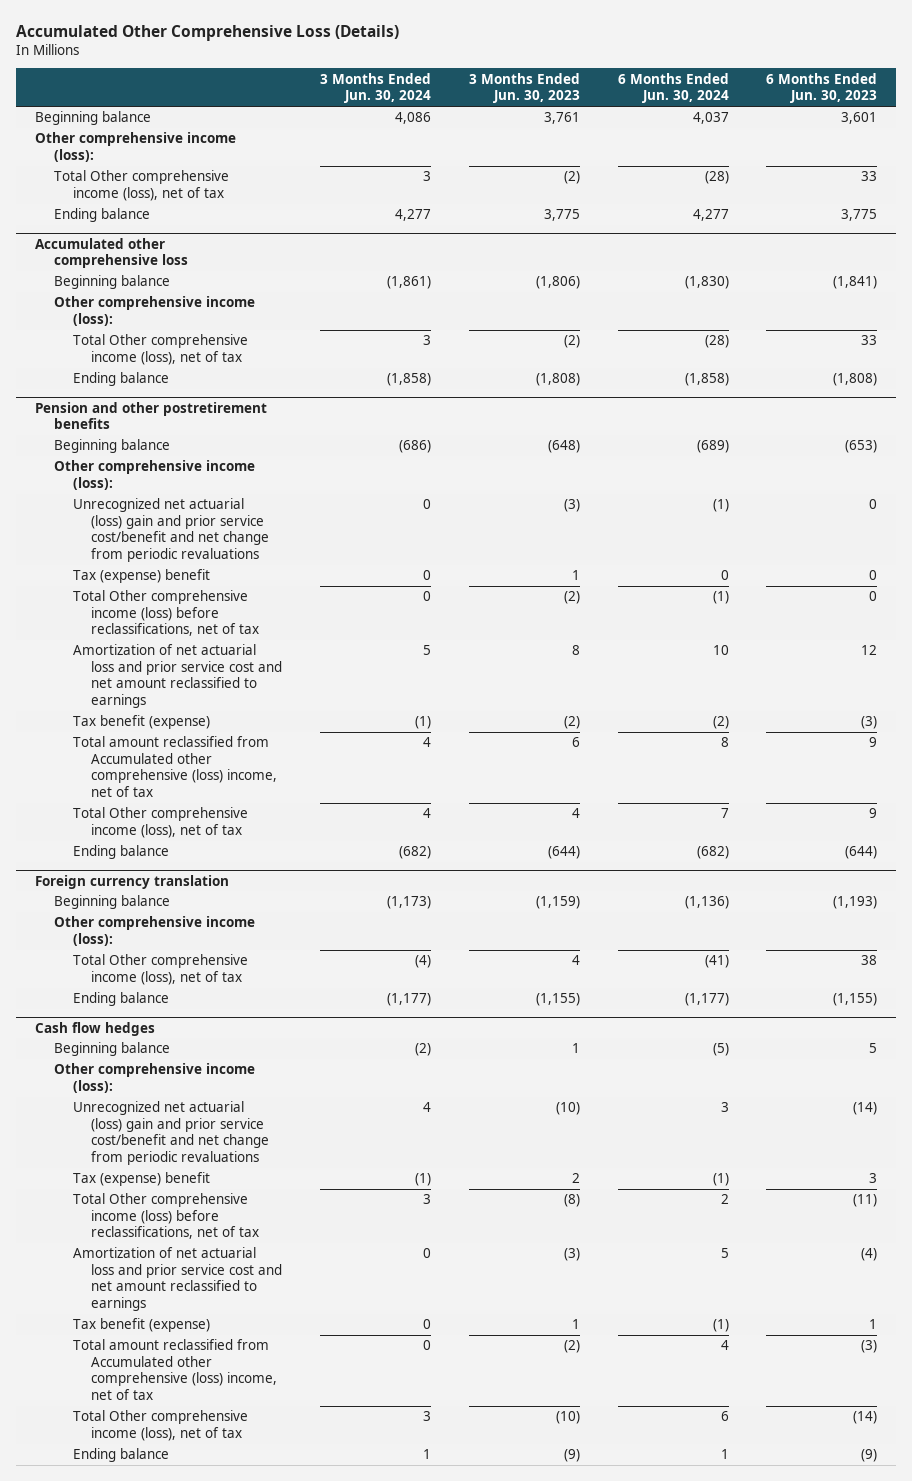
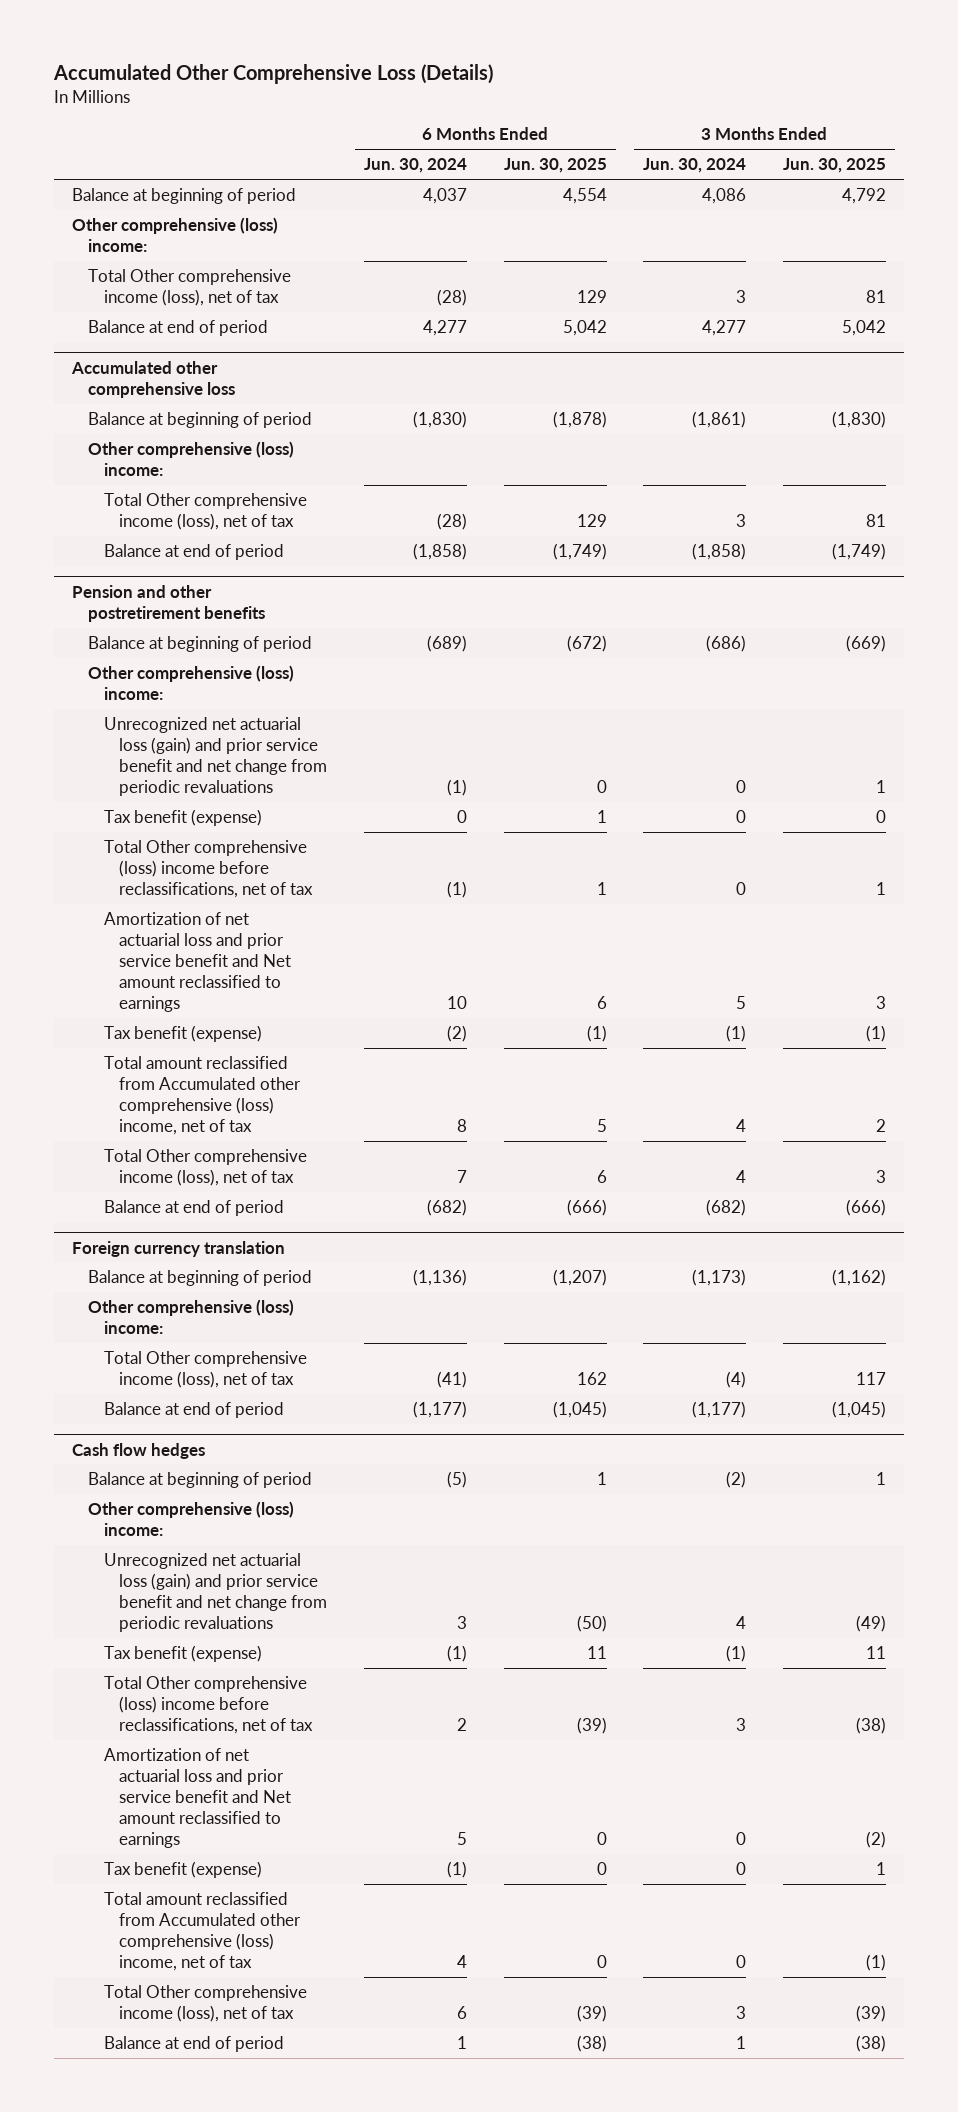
[468,72,580,104] 3 Months Ended Jun. 30, 2023 -> none
[766,72,878,104] 6 Months Ended Jun. 30, 2023 -> none
none -> [503,158,607,174] Jun. 30, 2025
none -> [782,158,886,174] Jun. 30, 2025
[35,111,152,126] Beginning balance -> [71,188,296,205] Balance at beginning of period
[35,132,237,162] Other comprehensive income (loss): -> [71,217,278,253] Other comprehensive (loss) income:
[53,208,150,223] Ending balance -> [87,320,268,337] Balance at end of period
[53,275,170,290] Beginning balance -> [87,412,312,429] Balance at beginning of period
[53,296,255,326] Other comprehensive income (loss): -> [87,441,294,477] Other comprehensive (loss) income:
[72,372,169,387] Ending balance -> [103,544,284,561] Balance at end of period
[53,439,170,454] Beginning balance -> [87,636,312,653] Balance at beginning of period
[53,460,255,490] Other comprehensive income (loss): -> [87,665,294,701] Other comprehensive (loss) income:
[72,498,270,562] Unrecognized net actuarial (loss) gain and prior service cost/benefit and net change from periodic revaluations -> [103,717,328,797] Unrecognized net actuarial loss (gain) and prior service benefit and net change from periodic revaluations
[72,569,210,584] Tax (expense) benefit -> [103,809,262,827] Tax benefit (expense)
[72,590,260,637] Total Other comprehensive income (loss) before reclassifications, net of tax -> [103,840,314,899] Total Other comprehensive (loss) income before reclassifications, net of tax
[72,644,283,708] Amortization of net actuarial loss and prior service cost and net amount reclassified to earnings -> [103,912,292,1013] Amortization of net actuarial loss and prior service benefit and Net amount reclassified to earnings
[72,845,169,860] Ending balance -> [103,1200,284,1217] Balance at end of period
[53,895,170,910] Beginning balance -> [87,1270,312,1287] Balance at beginning of period
[53,916,255,946] Other comprehensive income (loss): -> [87,1299,294,1335] Other comprehensive (loss) income:
[72,992,169,1007] Ending balance -> [103,1402,284,1419] Balance at end of period
[53,1042,170,1057] Beginning balance -> [87,1472,312,1489] Balance at beginning of period
[53,1063,255,1093] Other comprehensive income (loss): -> [87,1501,294,1537] Other comprehensive (loss) income:
[72,1101,270,1165] Unrecognized net actuarial (loss) gain and prior service cost/benefit and net change from periodic revaluations -> [103,1553,328,1633] Unrecognized net actuarial loss (gain) and prior service benefit and net change from periodic revaluations
[72,1172,210,1187] Tax (expense) benefit -> [103,1645,262,1663] Tax benefit (expense)
[72,1193,260,1240] Total Other comprehensive income (loss) before reclassifications, net of tax -> [103,1676,314,1735] Total Other comprehensive (loss) income before reclassifications, net of tax
[72,1247,283,1311] Amortization of net actuarial loss and prior service cost and net amount reclassified to earnings -> [103,1748,292,1849] Amortization of net actuarial loss and prior service benefit and Net amount reclassified to earnings
[72,1448,169,1463] Ending balance -> [103,2036,284,2053] Balance at end of period

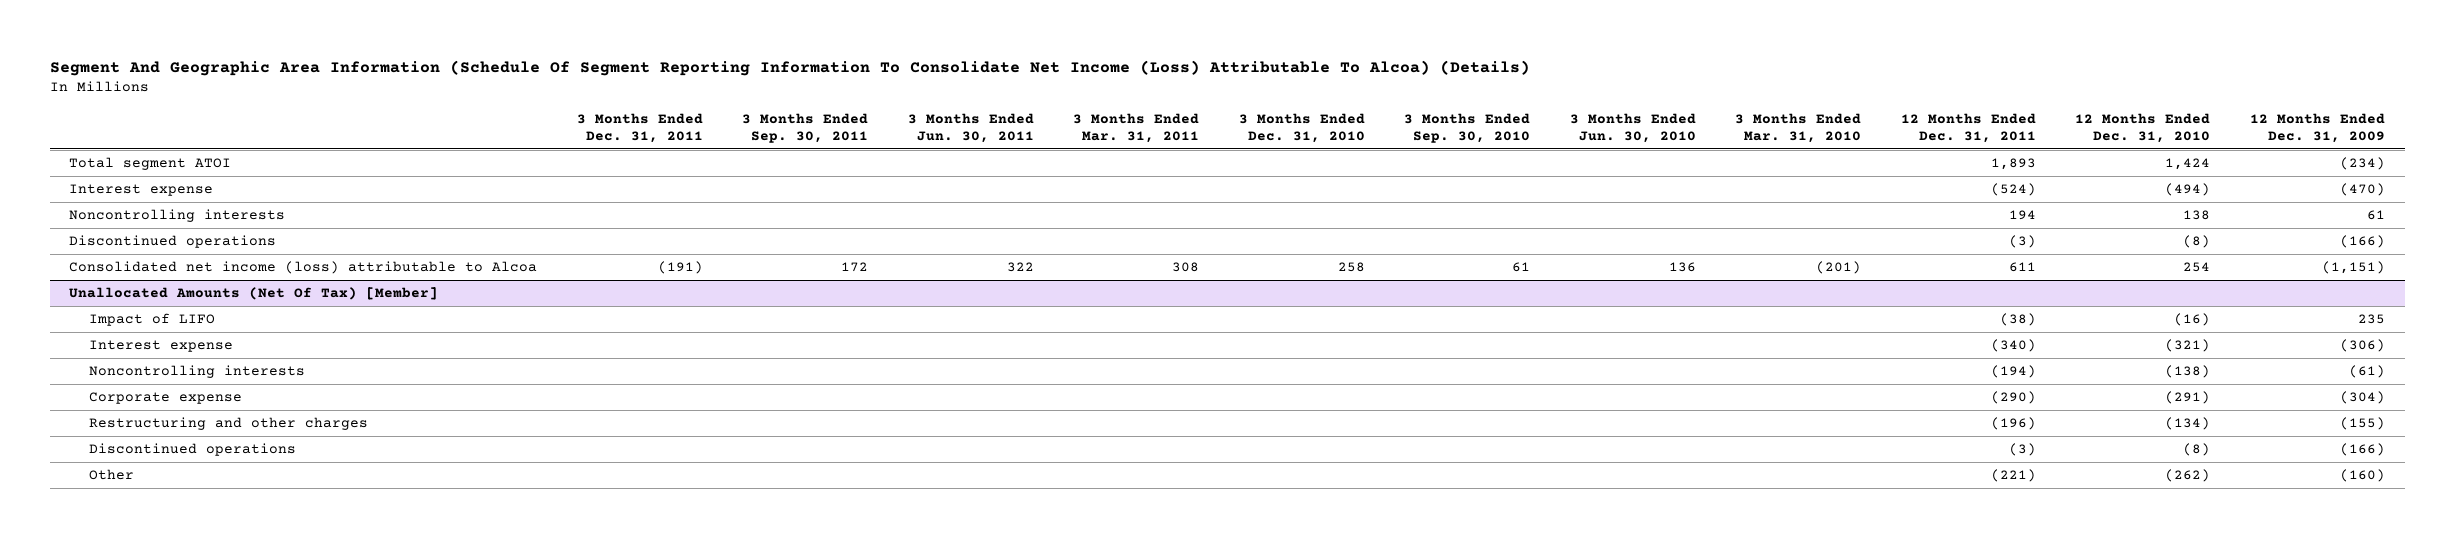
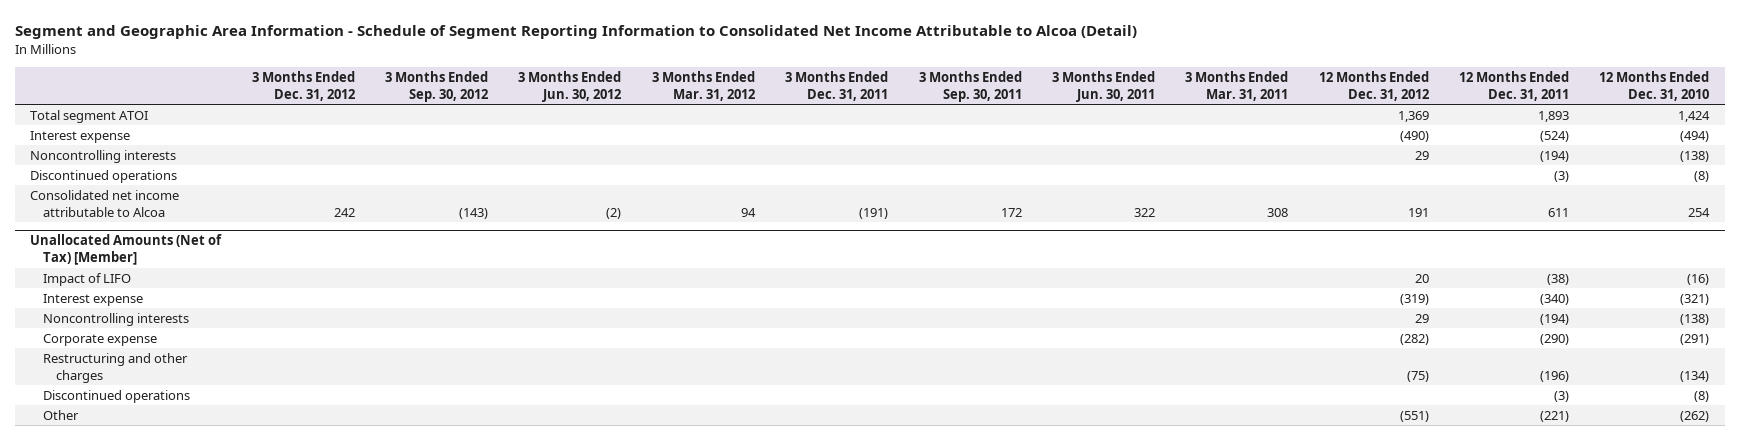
[49,59,1530,76] Segment And Geographic Area Information (Schedule Of Segment Reporting Information To Consolidate Net Income (Loss) Attributable To Alcoa) (Details) -> [15,24,1138,39] Segment and Geographic Area Information - Schedule of Segment Reporting Information to Consolidated Net Income Attributable to Alcoa (Detail)
[1238,113,1365,143] 3 Months Ended Dec. 31, 2010 -> none
[1404,113,1531,143] 3 Months Ended Sep. 30, 2010 -> none
[1569,113,1696,143] 3 Months Ended Jun. 30, 2010 -> none
[1735,113,1862,143] 3 Months Ended Mar. 31, 2010 -> none
[2249,113,2385,143] 12 Months Ended Dec. 31, 2009 -> none
none -> [251,70,355,101] 3 Months Ended Dec. 31, 2012
none -> [385,70,489,102] 3 Months Ended Sep. 30, 2012
none -> [518,70,622,102] 3 Months Ended Jun. 30, 2012
none -> [651,70,755,101] 3 Months Ended Mar. 31, 2012
none -> [1318,70,1429,101] 12 Months Ended Dec. 31, 2012
[2008,210,2036,221] 194 -> [1540,150,1570,162] (194)
[2183,210,2211,221] 138 -> [1680,150,1710,162] (138)
[69,261,538,275] Consolidated net income (loss) attributable to Alcoa -> [30,189,180,217] Consolidated net income attributable to Alcoa
[69,287,439,301] Unallocated Amounts (Net Of Tax) [Member] -> [30,234,223,266] Unallocated Amounts (Net of Tax) [Member]

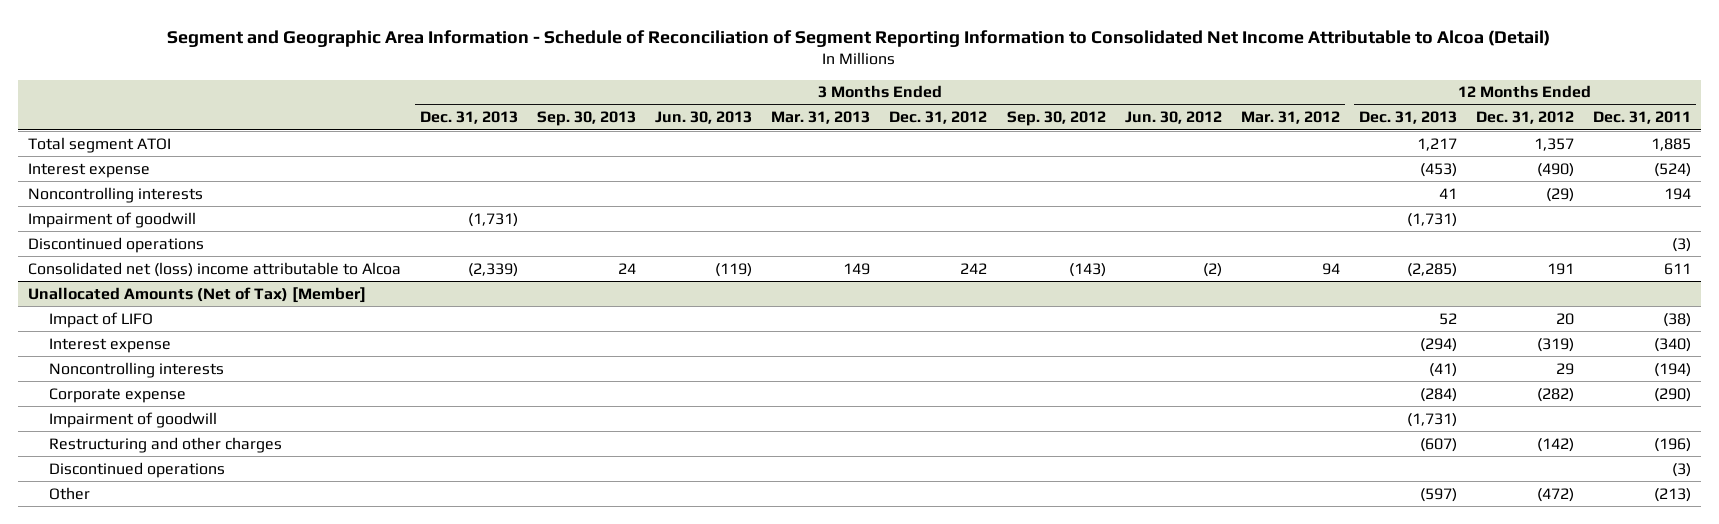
[15,24,1138,39] Segment and Geographic Area Information - Schedule of Segment Reporting Information to Consolidated Net Income Attributable to Alcoa (Detail) -> [167,29,1551,47] Segment and Geographic Area Information - Schedule of Reconciliation of Segment Reporting Information to Consolidated Net Income Attributable to Alcoa (Detail)
[785,70,889,101] 3 Months Ended Dec. 31, 2011 -> none
[918,70,1022,102] 3 Months Ended Sep. 30, 2011 -> none
[1051,70,1155,102] 3 Months Ended Jun. 30, 2011 -> none
[1185,70,1289,101] 3 Months Ended Mar. 31, 2011 -> none
[1599,70,1710,101] 12 Months Ended Dec. 31, 2010 -> none
none -> [420,111,519,125] Dec. 31, 2013
none -> [537,111,637,127] Sep. 30, 2013
none -> [655,111,753,125] Jun. 30, 2013
none -> [771,111,871,125] Mar. 31, 2013
none -> [1358,111,1457,125] Dec. 31, 2013
[1397,110,1429,122] 1,369 -> [1533,137,1574,151] 1,357
[1538,110,1570,122] 1,893 -> [1651,137,1692,151] 1,885
[1414,150,1429,160] 29 -> [1545,187,1574,202] (29)
[1540,150,1570,162] (194) -> [1664,187,1692,200] 194
none -> [27,211,196,228] Impairment of goodwill
[30,189,180,217] Consolidated net income attributable to Alcoa -> [27,261,401,277] Consolidated net (loss) income attributable to Alcoa
none -> [48,411,217,428] Impairment of goodwill
[1406,370,1429,382] (75) -> [1536,437,1574,452] (142)
[1399,410,1429,422] (551) -> [1536,487,1574,502] (472)
[1540,410,1570,422] (221) -> [1654,487,1692,502] (213)

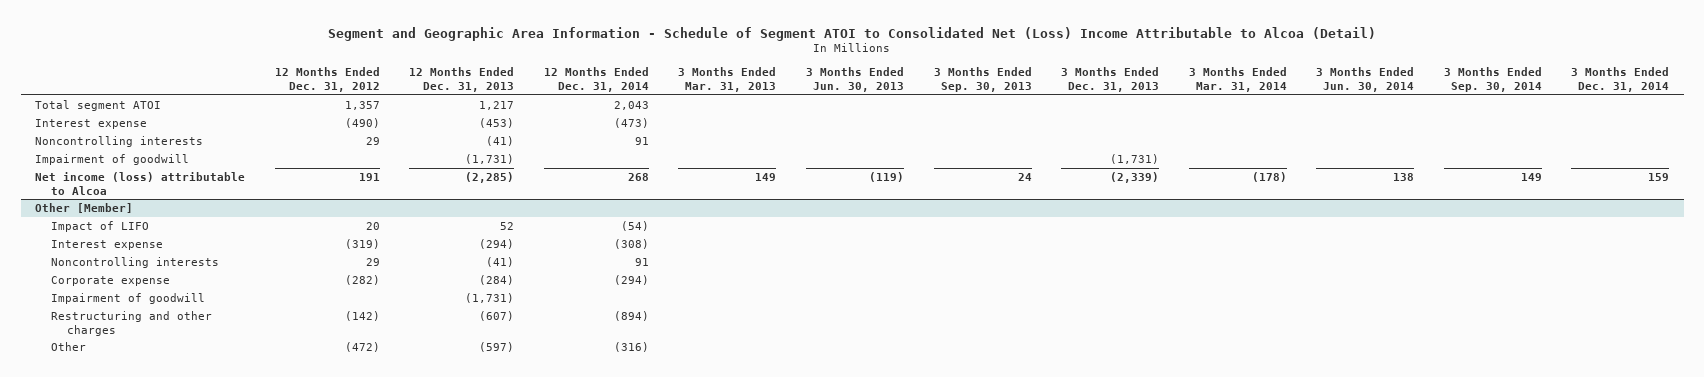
[167,29,1551,47] Segment and Geographic Area Information - Schedule of Reconciliation of Segment Reporting Information to Consolidated Net Income Attributable to Alcoa (Detail) -> [328,26,1377,41] Segment and Geographic Area Information - Schedule of Segment ATOI to Consolidated Net (Loss) Income Attributable to Alcoa (Detail)
[889,111,988,125] Dec. 31, 2012 -> none
[1006,111,1106,127] Sep. 30, 2012 -> none
[1124,111,1222,125] Jun. 30, 2012 -> none
[1240,111,1340,125] Mar. 31, 2012 -> none
[1593,111,1692,125] Dec. 31, 2011 -> none
none -> [543,67,649,93] 12 Months Ended Dec. 31, 2014
none -> [1188,67,1287,93] 3 Months Ended Mar. 31, 2014
none -> [1316,67,1415,93] 3 Months Ended Jun. 30, 2014
none -> [1443,67,1542,93] 3 Months Ended Sep. 30, 2014
none -> [1571,67,1670,93] 3 Months Ended Dec. 31, 2014
[1438,187,1457,199] 41 -> [486,135,515,146] (41)
[1545,187,1574,202] (29) -> [365,136,380,145] 29
[27,236,204,253] Discontinued operations -> none
[27,286,366,303] Unallocated Amounts (Net of Tax) [Member] -> none
[27,261,401,277] Consolidated net (loss) income attributable to Alcoa -> [35,171,246,195] Net income (loss) attributable to Alcoa
none -> [35,202,134,213] Other [Member]
[48,461,225,478] Discontinued operations -> none

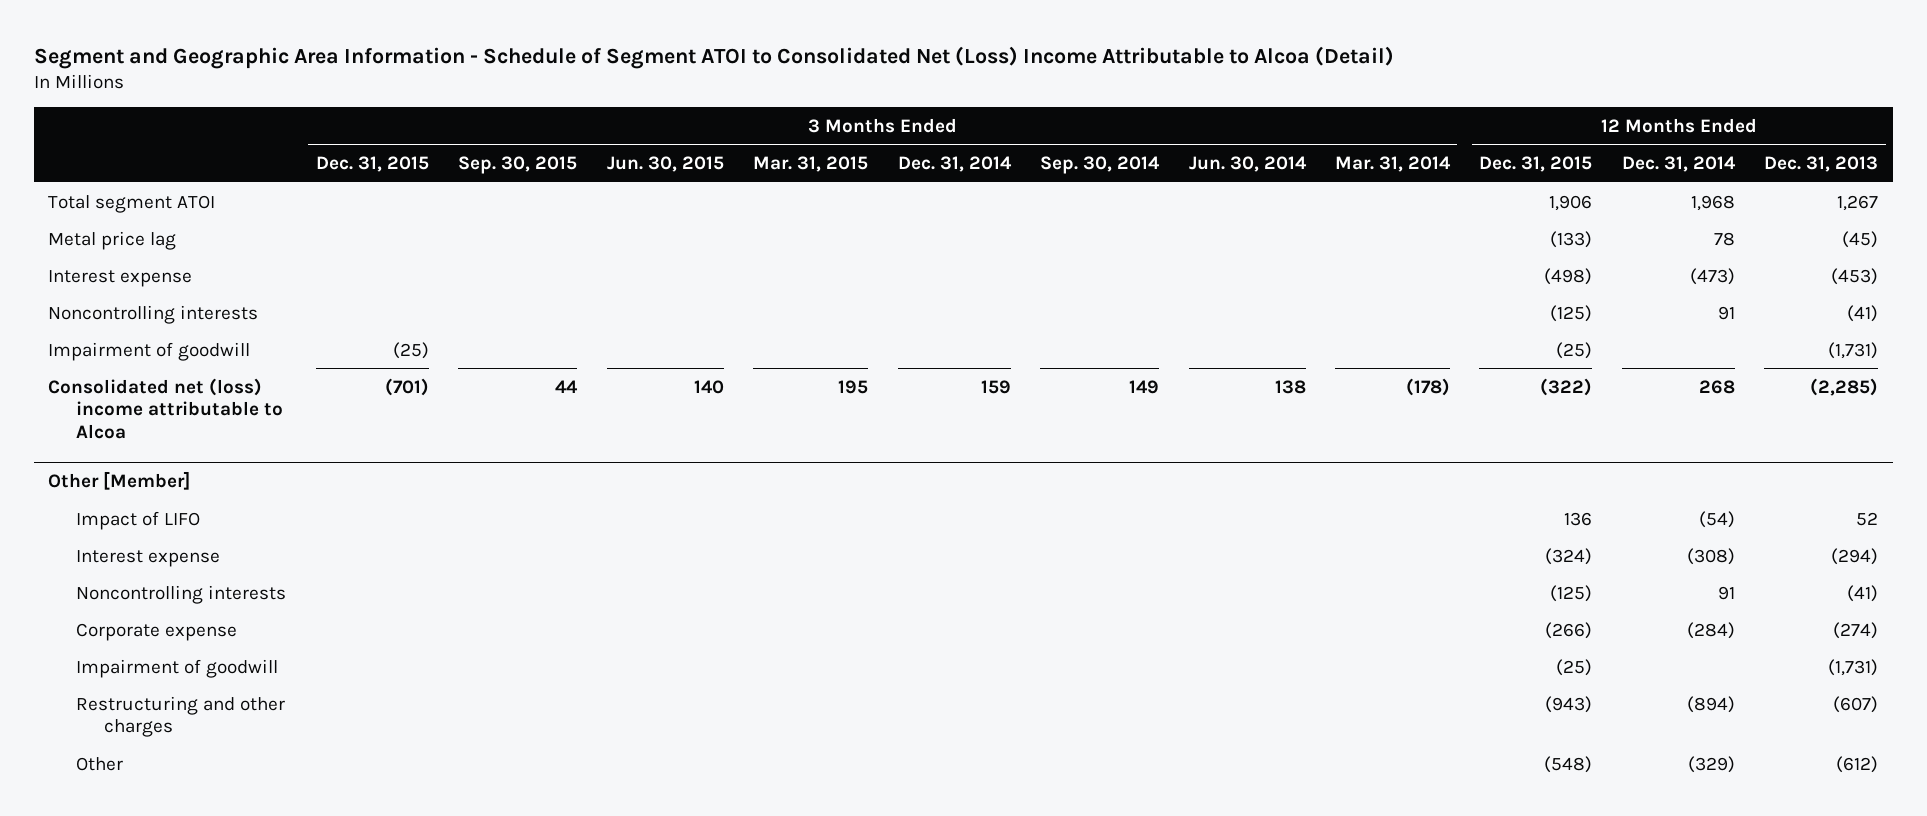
[274,67,380,93] 12 Months Ended Dec. 31, 2012 -> none
[678,67,777,93] 3 Months Ended Mar. 31, 2013 -> none
[805,67,904,93] 3 Months Ended Jun. 30, 2013 -> none
[933,67,1032,93] 3 Months Ended Sep. 30, 2013 -> none
[1061,67,1160,93] 3 Months Ended Dec. 31, 2013 -> none
none -> [315,156,429,173] Dec. 31, 2015
none -> [458,156,578,175] Sep. 30, 2015
none -> [606,156,724,173] Jun. 30, 2015
none -> [753,156,869,173] Mar. 31, 2015
none -> [1479,156,1593,173] Dec. 31, 2015
[479,100,515,110] 1,217 -> [1837,194,1879,211] 1,267
[613,100,649,110] 2,043 -> [1690,194,1735,211] 1,968
none -> [48,230,177,250] Metal price lag
[35,171,246,195] Net income (loss) attributable to Alcoa -> [48,377,284,439] Consolidated net (loss) income attributable to Alcoa
[479,274,515,285] (284) -> [1833,621,1879,639] (274)
[613,274,649,285] (294) -> [1686,621,1735,639] (284)
[479,341,515,352] (597) -> [1836,755,1879,773] (612)
[613,341,649,352] (316) -> [1687,755,1735,773] (329)

